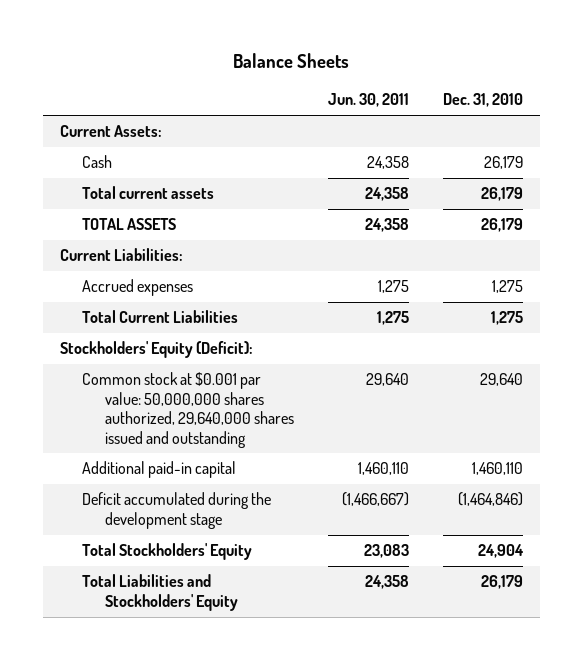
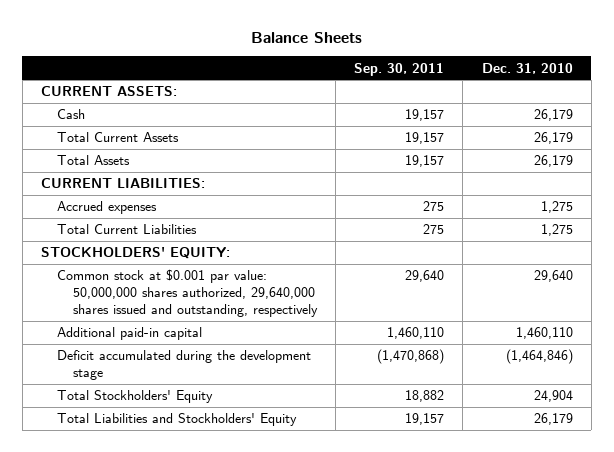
[327,93,409,108] Jun. 30, 2011 -> none
none -> [354,62,445,76] Sep. 30, 2011
[59,125,162,138] Current Assets: -> [41,86,178,97] CURRENT ASSETS:
[82,186,215,200] Total current assets -> [56,132,179,143] Total Current Assets
[82,218,177,231] TOTAL ASSETS -> [56,155,130,166] Total Assets
[59,248,183,262] Current Liabilities: -> [41,178,206,189] CURRENT LIABILITIES:
[59,341,253,359] Stockholders' Equity (Deficit): -> [41,247,231,260] STOCKHOLDERS' EQUITY:
[82,372,294,448] Common stock at $0.001 par value: 50,000,000 shares authorized, 29,640,000 shares issued and outstanding -> [56,269,318,318] Common stock at $0.001 par value: 50,000,000 shares authorized, 29,640,000 shares issued and outstanding, respectively

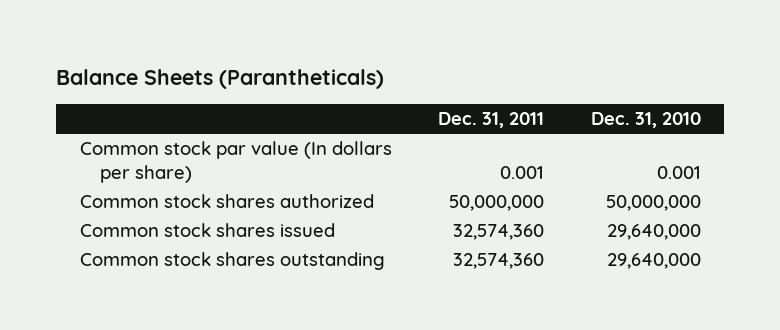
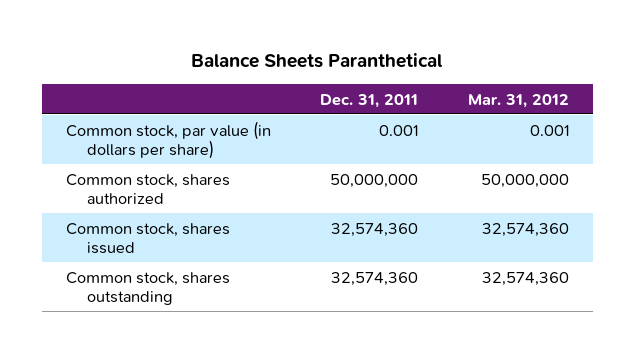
[56,69,385,90] Balance Sheets (Parantheticals) -> [191,53,444,69] Balance Sheets Paranthetical
[590,112,701,129] Dec. 31, 2010 -> none
none -> [467,93,569,108] Mar. 31, 2012
[79,141,392,184] Common stock par value (In dollars per share) -> [66,120,272,160] Common stock, par value (in dollars per share)
[79,194,374,209] Common stock shares authorized -> [66,173,231,205] Common stock, shares authorized
[79,223,335,238] Common stock shares issued -> [66,222,231,255] Common stock, shares issued
[79,252,385,271] Common stock shares outstanding -> [66,271,231,306] Common stock, shares outstanding

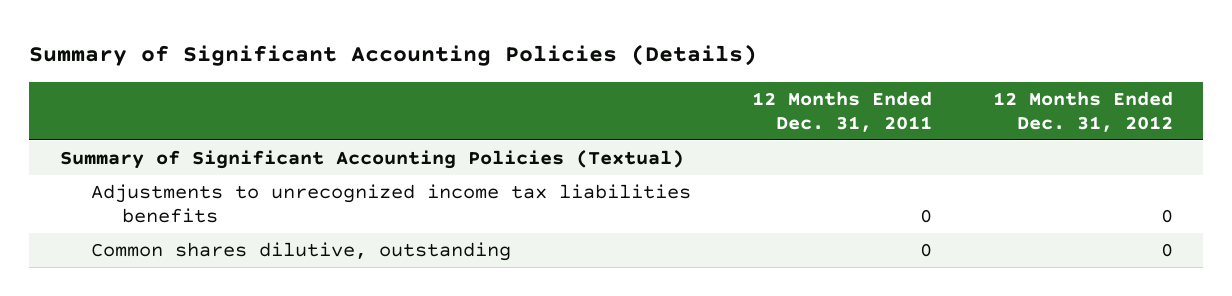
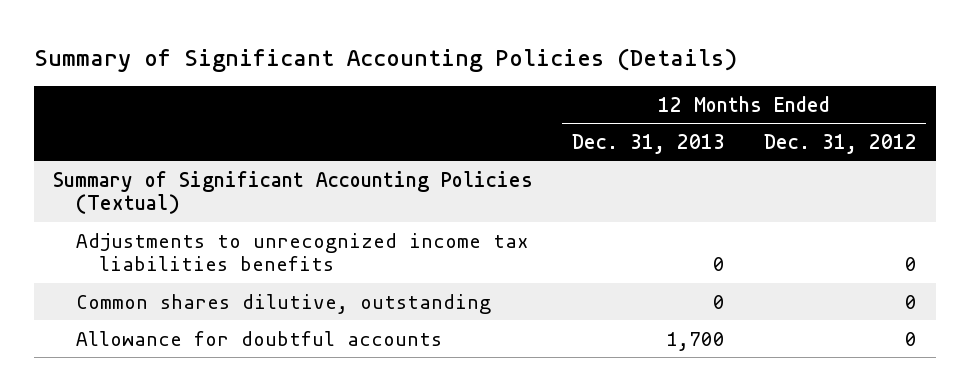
[751,90,932,133] 12 Months Ended Dec. 31, 2011 -> none
none -> [571,133,725,154] Dec. 31, 2013
none -> [76,330,443,346] Allowance for doubtful accounts

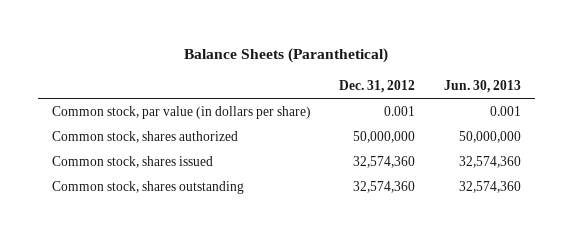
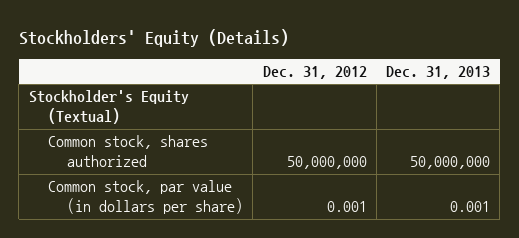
[184,48,389,64] Balance Sheets (Paranthetical) -> [18,29,289,48] Stockholders' Equity (Details)
[443,79,521,93] Jun. 30, 2013 -> none
none -> [386,66,491,80] Dec. 31, 2013
none -> [28,90,189,125] Stockholder's Equity (Textual)
[52,156,214,169] Common stock, shares issued -> none
[52,181,245,195] Common stock, shares outstanding -> none
[52,106,312,120] Common stock, par value (in dollars per share) -> [47,180,243,215] Common stock, par value (in dollars per share)

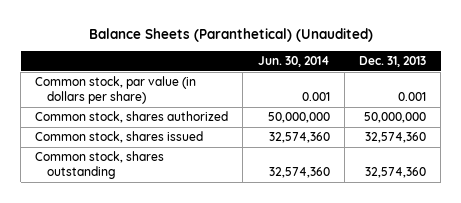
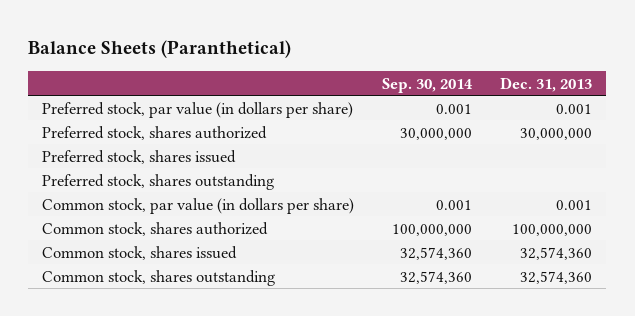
[88,28,373,43] Balance Sheets (Paranthetical) (Unaudited) -> [28,40,292,59] Balance Sheets (Paranthetical)
[257,56,330,68] Jun. 30, 2014 -> none
none -> [382,77,474,93] Sep. 30, 2014
none -> [42,101,354,118] Preferred stock, par value (in dollars per share)
none -> [42,125,268,140] Preferred stock, shares authorized
none -> [42,149,237,164] Preferred stock, shares issued
none -> [42,173,275,190] Preferred stock, shares outstanding
[363,112,426,124] 50,000,000 -> [512,223,593,236] 100,000,000

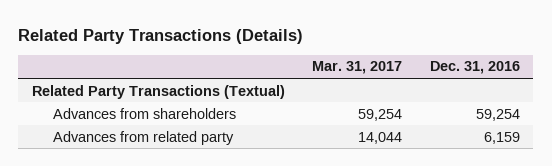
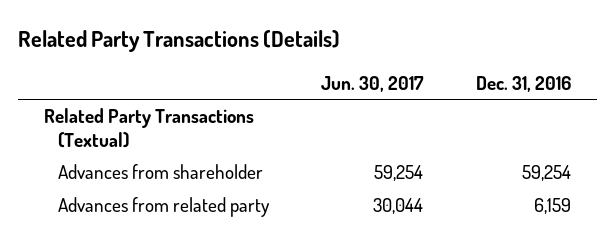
[312,61,403,75] Mar. 31, 2017 -> none
none -> [321,75,425,92] Jun. 30, 2017
[53,107,237,119] Advances from shareholders -> [57,164,263,180] Advances from shareholder

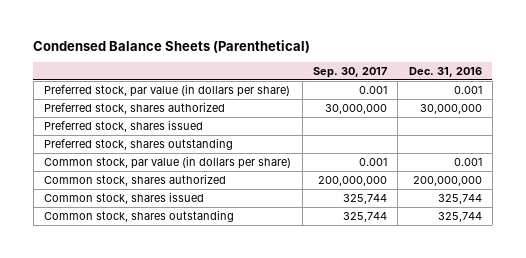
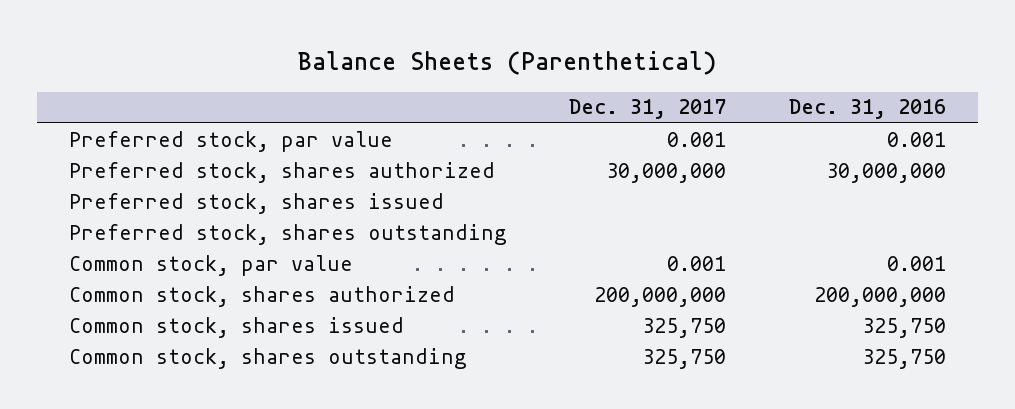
[33,39,311,53] Condensed Balance Sheets (Parenthetical) -> [298,51,717,76] Balance Sheets (Parenthetical)
[312,66,387,78] Sep. 30, 2017 -> none
none -> [569,99,727,120] Dec. 31, 2017
[44,84,291,98] Preferred stock, par value (in dollars per share) -> [68,130,393,152] Preferred stock, par value
[44,156,292,170] Common stock, par value (in dollars per share) -> [68,254,353,276] Common stock, par value
[437,194,482,205] 325,744 -> [862,317,947,338] 325,750
[437,212,482,223] 325,744 -> [862,348,947,369] 325,750

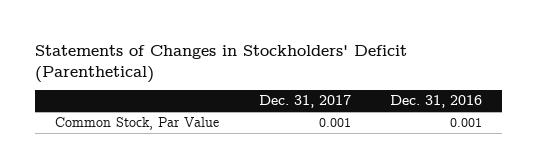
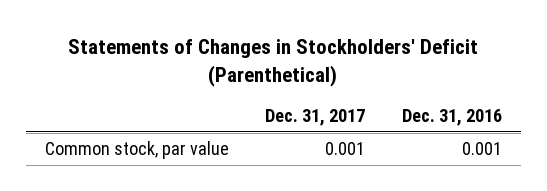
[55,117,220,131] Common Stock, Par Value -> [44,141,229,160] Common stock, par value

